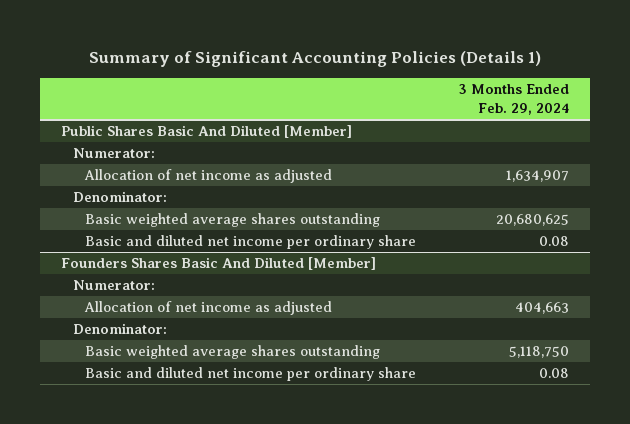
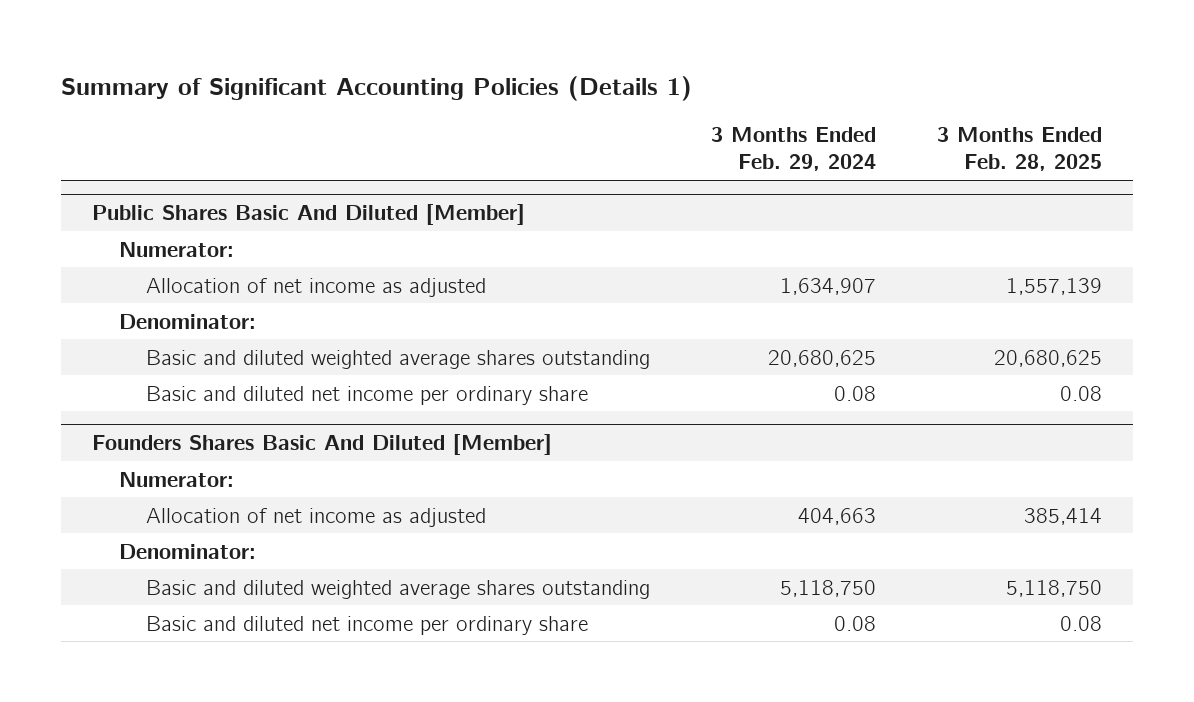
none -> [937,127,1103,172] 3 Months Ended Feb. 28, 2025
[84,213,380,228] Basic weighted average shares outstanding -> [145,349,650,369] Basic and diluted weighted average shares outstanding
[84,345,380,360] Basic weighted average shares outstanding -> [145,579,650,599] Basic and diluted weighted average shares outstanding

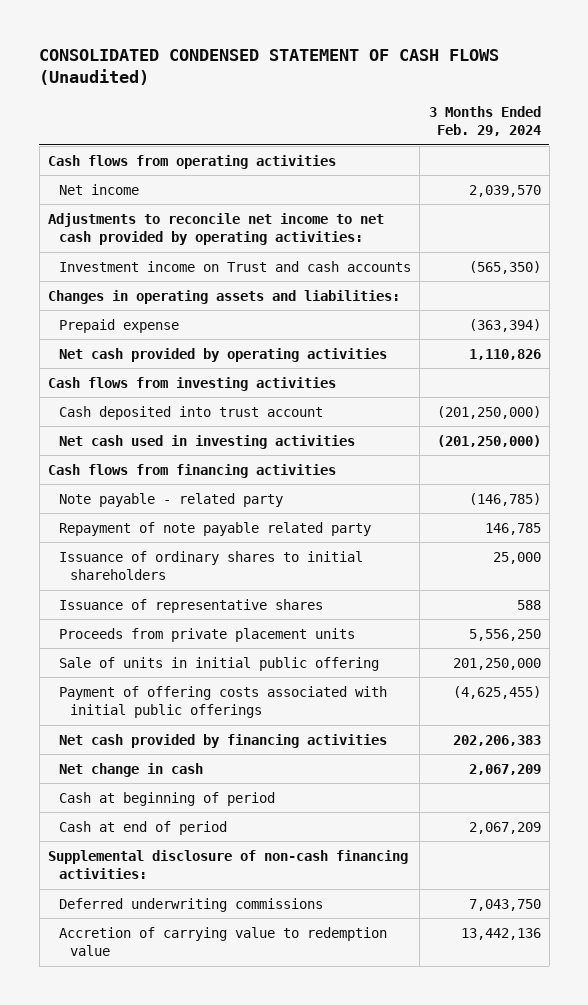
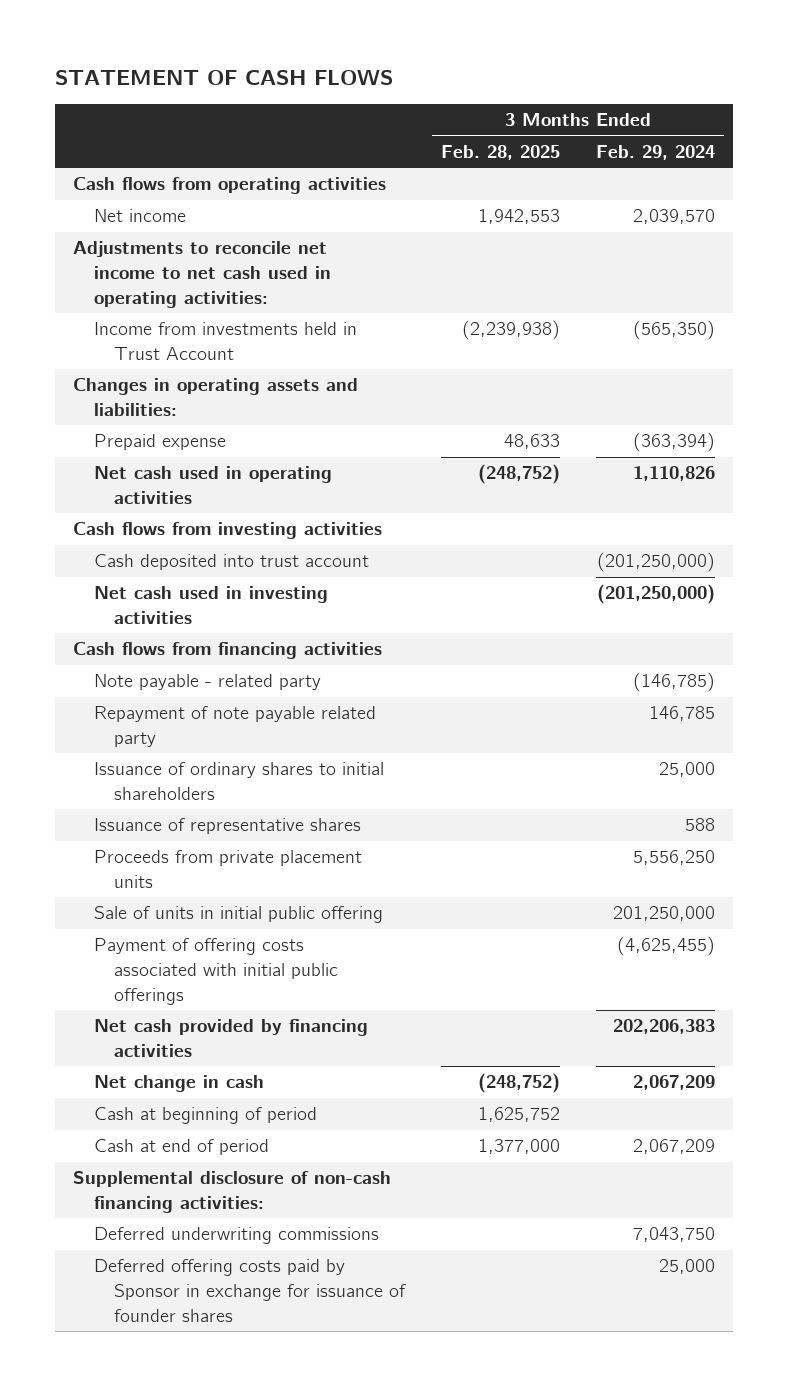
[39,49,500,86] CONSOLIDATED CONDENSED STATEMENT OF CASH FLOWS (Unaudited) -> [55,69,394,85] STATEMENT OF CASH FLOWS
none -> [441,145,561,161] Feb. 28, 2025
[47,212,384,246] Adjustments to reconcile net income to net cash provided by operating activities: -> [73,241,331,308] Adjustments to reconcile net income to net cash used in operating activities:
[59,260,412,272] Investment income on Trust and cash accounts -> [93,322,357,361] Income from investments held in Trust Account
[59,347,388,362] Net cash provided by operating activities -> [93,466,332,505] Net cash used in operating activities
[59,926,388,957] Accretion of carrying value to redemption value -> none
none -> [93,1259,407,1322] Deferred offering costs paid by Sponsor in exchange for issuance of founder shares

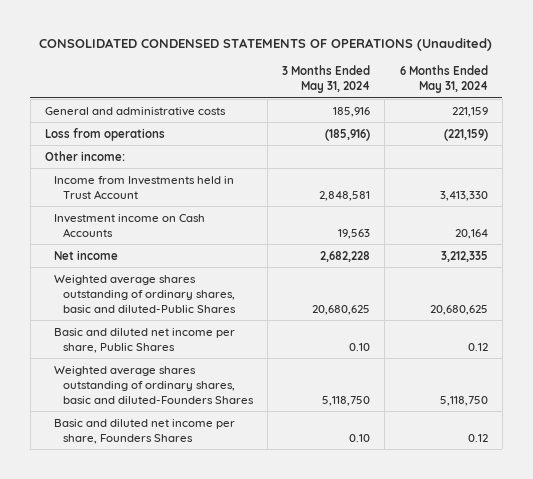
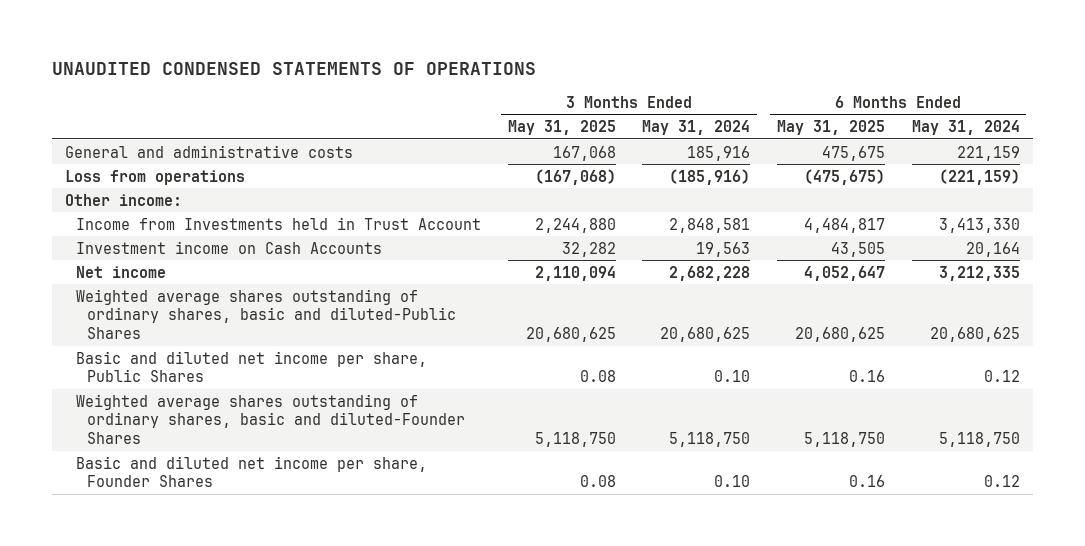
[39,38,493,52] CONSOLIDATED CONDENSED STATEMENTS OF OPERATIONS (Unaudited) -> [51,62,536,76] UNAUDITED CONDENSED STATEMENTS OF OPERATIONS
none -> [507,120,616,136] May 31, 2025
none -> [776,120,885,136] May 31, 2025
[53,365,254,404] Weighted average shares outstanding of ordinary shares, basic and diluted-Founders Shares -> [76,393,466,445] Weighted average shares outstanding of ordinary shares, basic and diluted-Founder Shares
[53,418,235,444] Basic and diluted net income per share, Founders Shares -> [76,455,428,488] Basic and diluted net income per share, Founder Shares

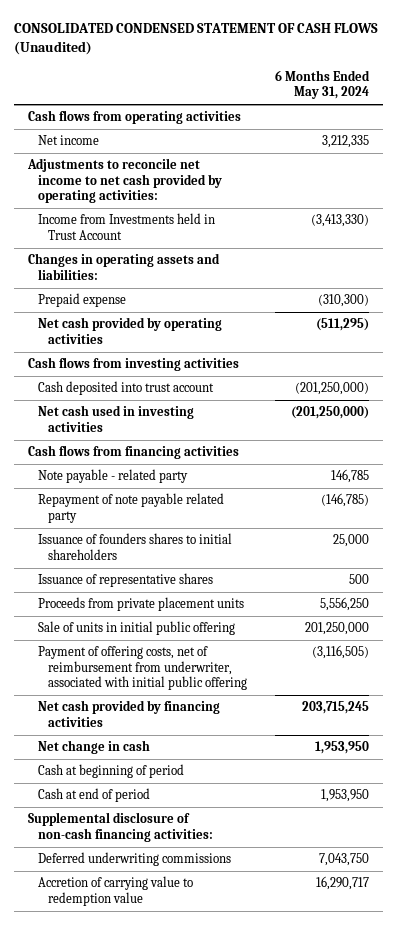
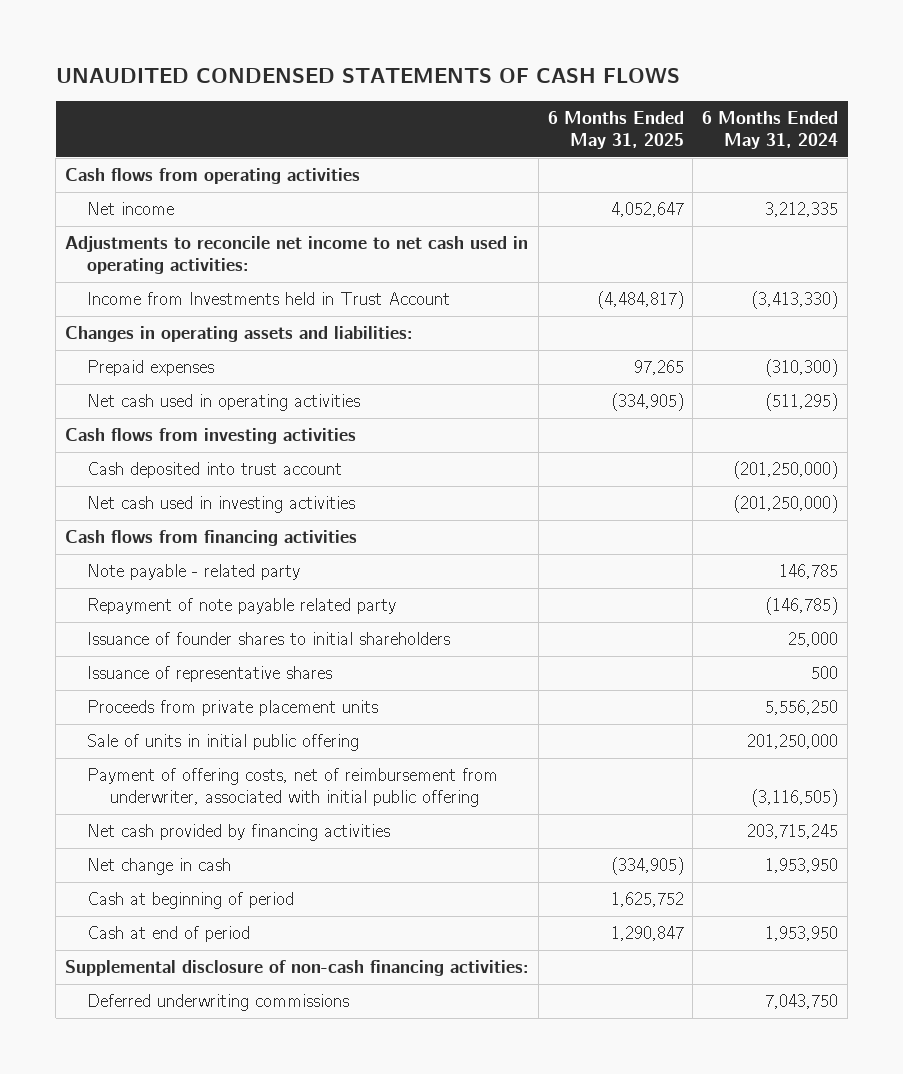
[13,23,378,56] CONSOLIDATED CONDENSED STATEMENT OF CASH FLOWS (Unaudited) -> [55,68,680,84] UNAUDITED CONDENSED STATEMENTS OF CASH FLOWS
none -> [547,111,684,150] 6 Months Ended May 31, 2025
[27,158,222,204] Adjustments to reconcile net income to net cash provided by operating activities: -> [64,236,528,274] Adjustments to reconcile net income to net cash used in operating activities:
[37,293,126,308] Prepaid expense -> [87,360,215,377] Prepaid expenses
[37,317,222,344] Net cash provided by operating activities -> [87,394,361,412] Net cash used in operating activities
[37,533,232,560] Issuance of founders shares to initial shareholders -> [87,632,451,646] Issuance of founder shares to initial shareholders
[37,876,193,906] Accretion of carrying value to redemption value -> none

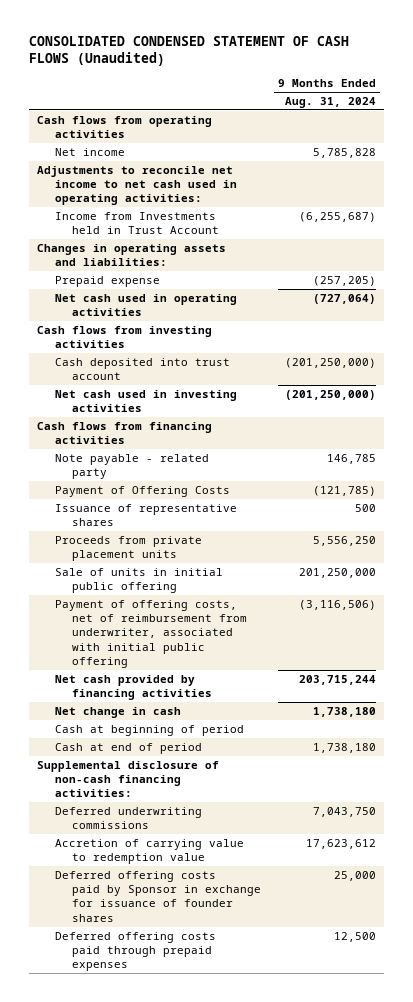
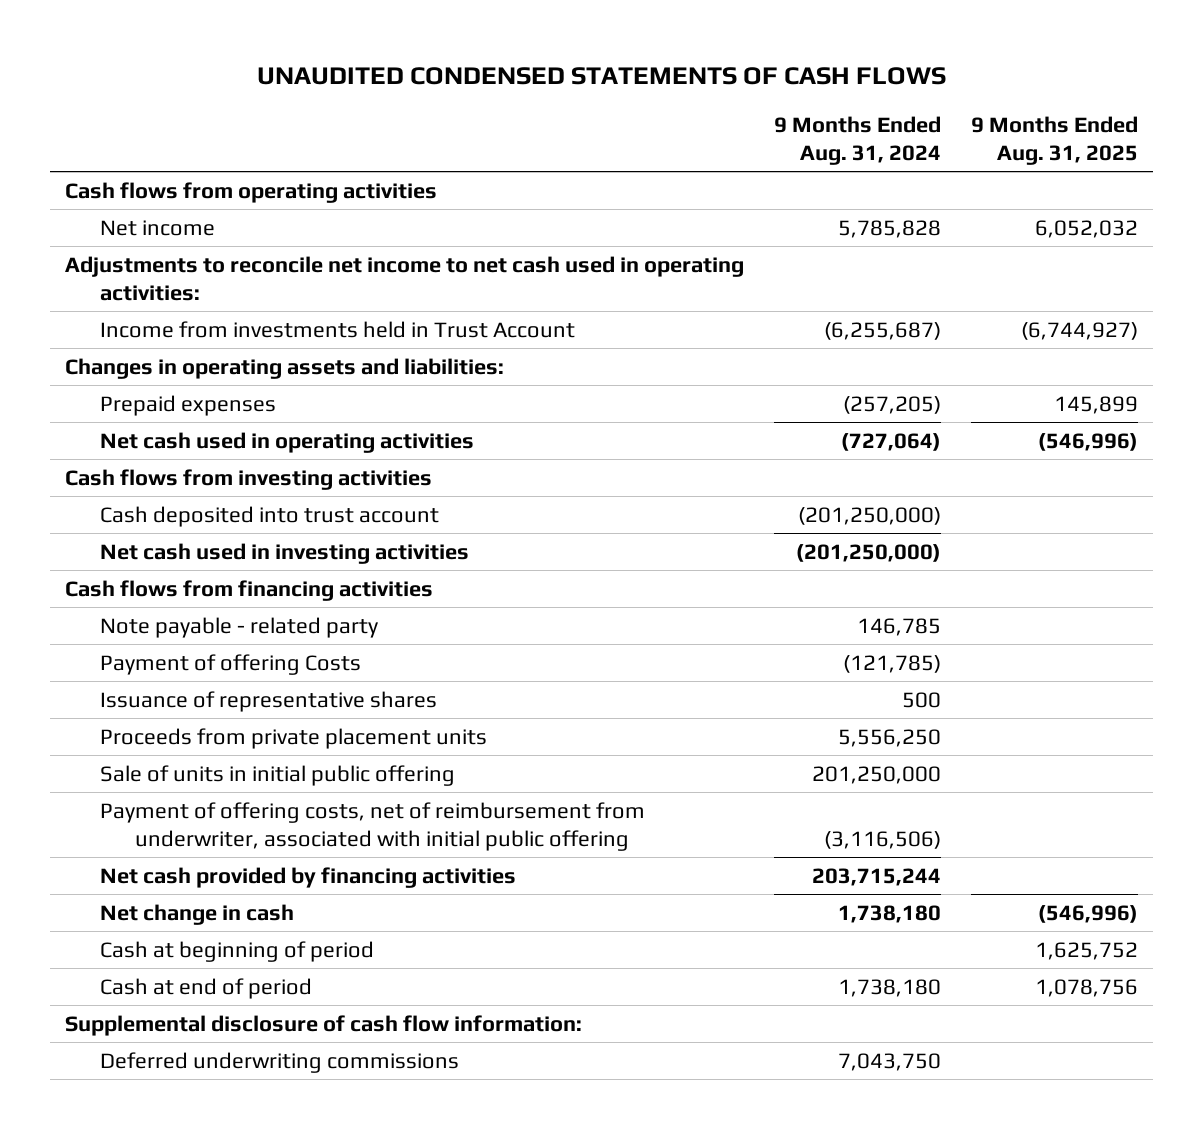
[28,36,349,67] CONSOLIDATED CONDENSED STATEMENT OF CASH FLOWS (Unaudited) -> [256,67,946,86] UNAUDITED CONDENSED STATEMENTS OF CASH FLOWS
none -> [971,115,1139,166] 9 Months Ended Aug. 31, 2025
[54,211,220,235] Income from Investments held in Trust Account -> [99,320,575,338] Income from investments held in Trust Account
[54,275,160,287] Prepaid expense -> [99,394,276,416] Prepaid expenses
[54,485,230,497] Payment of Offering Costs -> [99,653,361,675] Payment of offering Costs
[36,760,219,798] Supplemental disclosure of non-cash financing activities: -> [64,1014,582,1036] Supplemental disclosure of cash flow information:
[54,838,244,865] Accretion of carrying value to redemption value -> none
[54,870,262,922] Deferred offering costs paid by Sponsor in exchange for issuance of founder shares -> none
[54,931,216,972] Deferred offering costs paid through prepaid expenses -> none

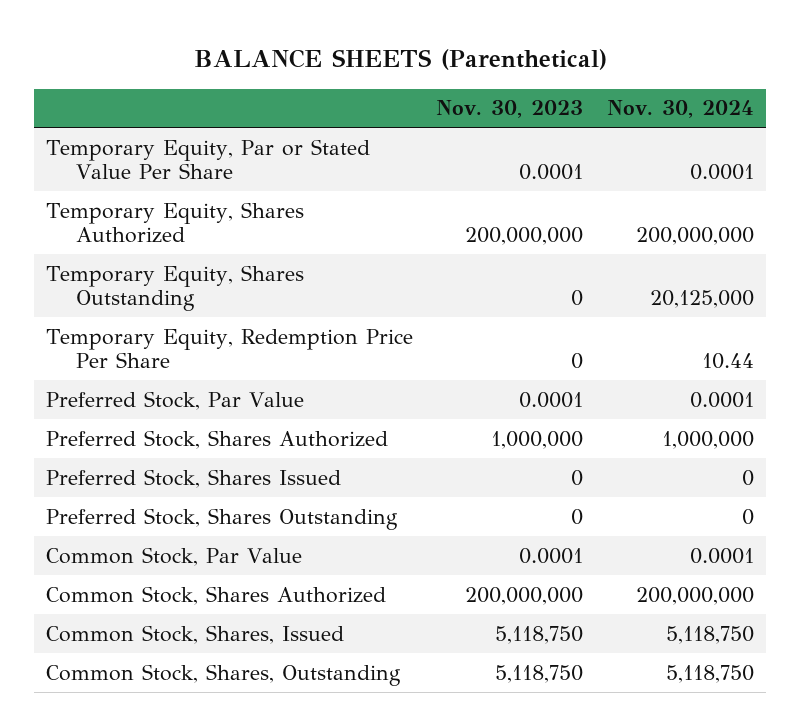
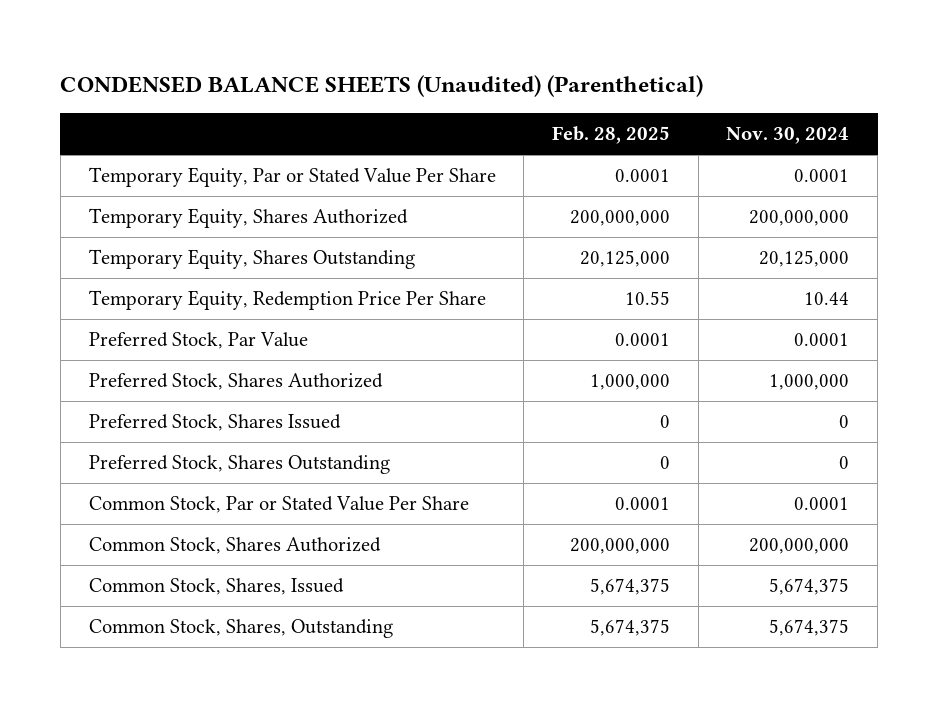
[193,49,607,71] BALANCE SHEETS (Parenthetical) -> [60,75,704,98] CONDENSED BALANCE SHEETS (Unaudited) (Parenthetical)
[436,100,584,119] Nov. 30, 2023 -> none
none -> [551,126,670,145] Feb. 28, 2025
[45,546,302,566] Common Stock, Par Value -> [88,496,469,514] Common Stock, Par or Stated Value Per Share
[665,625,754,644] 5,118,750 -> [769,578,850,596] 5,674,375
[665,664,754,683] 5,118,750 -> [769,619,850,637] 5,674,375

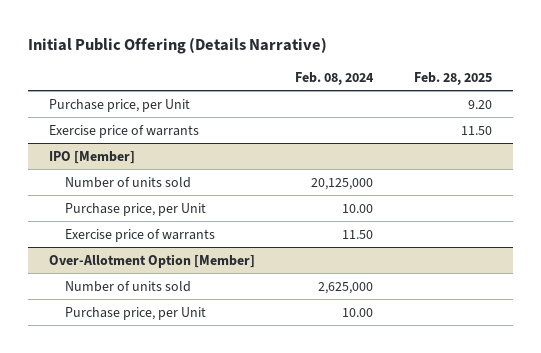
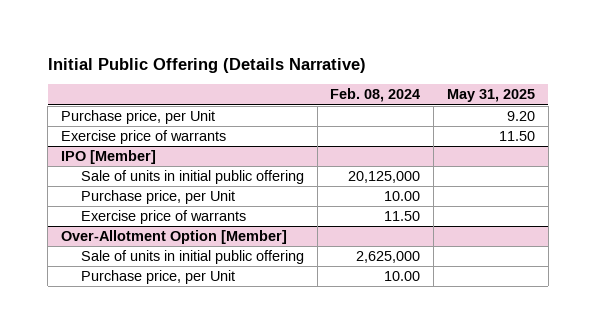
[414,71,493,85] Feb. 28, 2025 -> none
none -> [446,89,535,103] May 31, 2025
[64,176,191,188] Number of units sold -> [80,170,304,185] Sale of units in initial public offering
[64,280,191,292] Number of units sold -> [80,250,304,265] Sale of units in initial public offering

